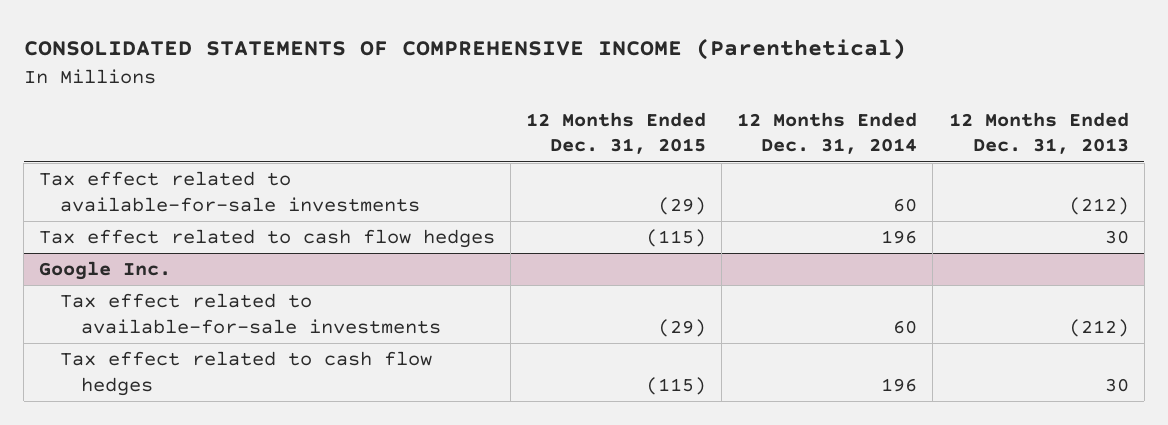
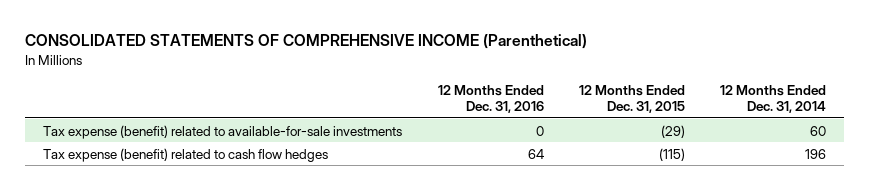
[948,111,1129,155] 12 Months Ended Dec. 31, 2013 -> none
none -> [437,84,544,113] 12 Months Ended Dec. 31, 2016
[39,261,172,281] Google Inc. -> none
[60,293,442,335] Tax effect related to available-for-sale investments -> none
[60,351,433,397] Tax effect related to cash flow hedges -> none
[39,171,421,213] Tax effect related to available-for-sale investments -> [43,124,403,139] Tax expense (benefit) related to available-for-sale investments
[39,229,496,249] Tax effect related to cash flow hedges -> [43,147,329,162] Tax expense (benefit) related to cash flow hedges

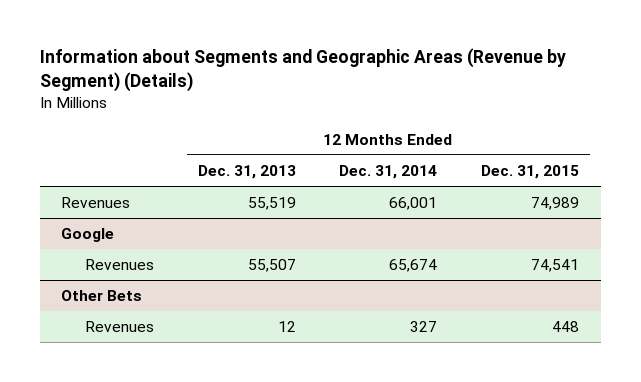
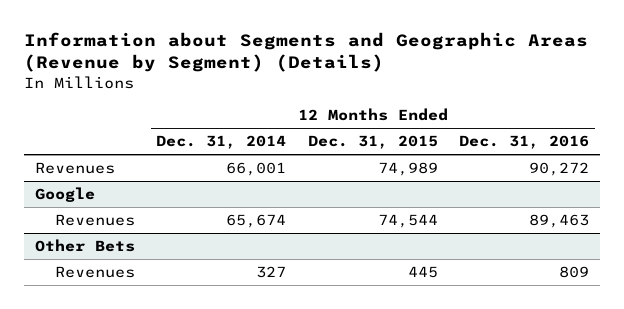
[197,165,296,180] Dec. 31, 2013 -> none
none -> [459,135,590,150] Dec. 31, 2016
[531,259,580,273] 74,541 -> [377,214,438,229] 74,544
[552,321,580,333] 448 -> [407,266,438,279] 445

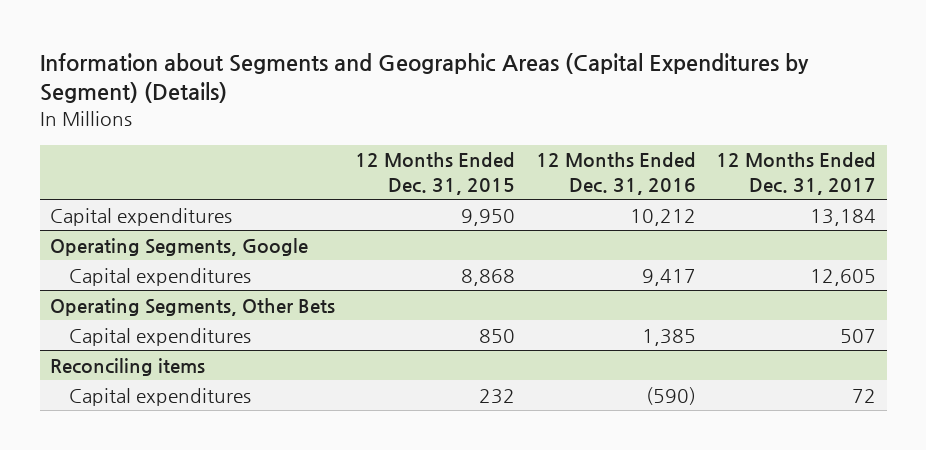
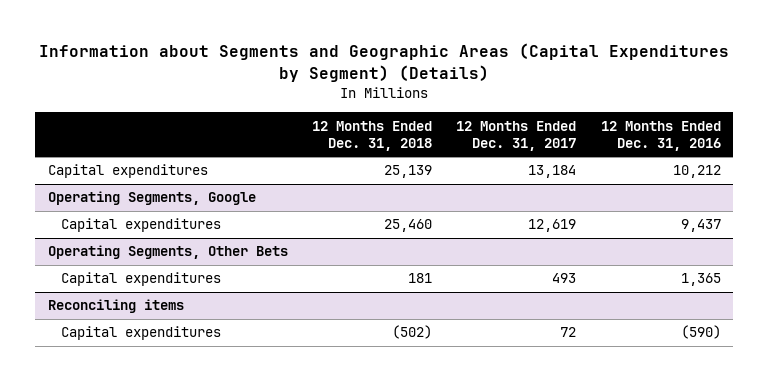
[355,152,516,195] 12 Months Ended Dec. 31, 2015 -> none
none -> [312,120,433,152] 12 Months Ended Dec. 31, 2018
[641,268,696,286] 9,417 -> [680,219,721,233] 9,437
[810,268,877,286] 12,605 -> [528,219,577,233] 12,619
[641,328,696,346] 1,385 -> [680,273,721,287] 1,365
[840,328,877,343] 507 -> [552,273,577,284] 493

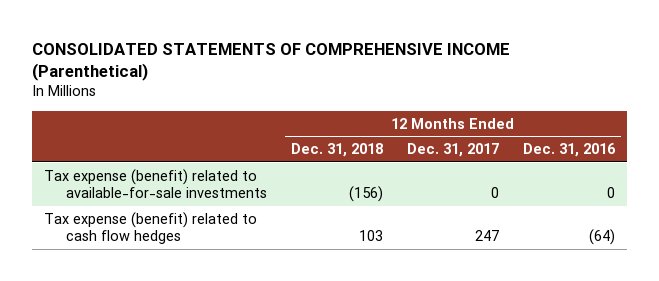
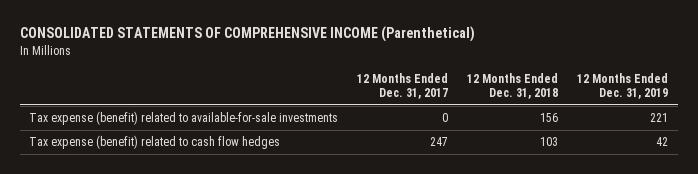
[522,143,616,158] Dec. 31, 2016 -> none
none -> [577,72,669,100] 12 Months Ended Dec. 31, 2019
[348,186,383,203] (156) -> [540,113,559,123] 156

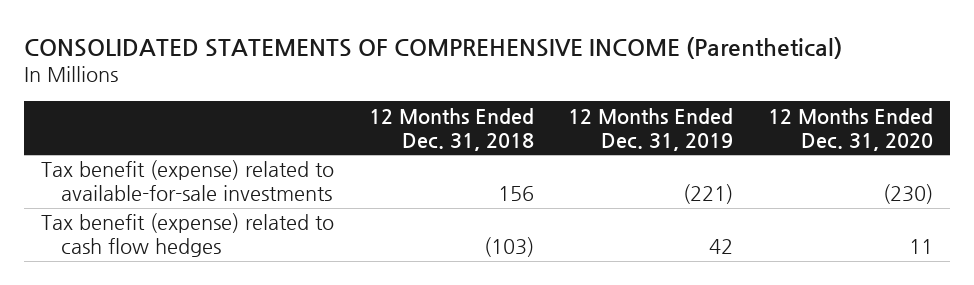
[357,72,449,100] 12 Months Ended Dec. 31, 2017 -> none
none -> [767,107,933,151] 12 Months Ended Dec. 31, 2020
[29,111,339,126] Tax expense (benefit) related to available-for-sale investments -> [41,160,335,202] Tax benefit (expense) related to available-for-sale investments
[650,113,669,123] 221 -> [683,184,734,205] (221)
[29,135,281,150] Tax expense (benefit) related to cash flow hedges -> [41,213,335,258] Tax benefit (expense) related to cash flow hedges
[540,137,559,147] 103 -> [483,237,534,258] (103)

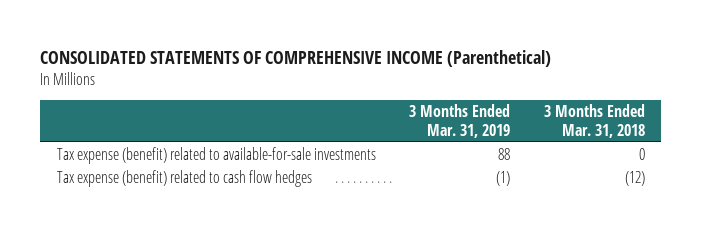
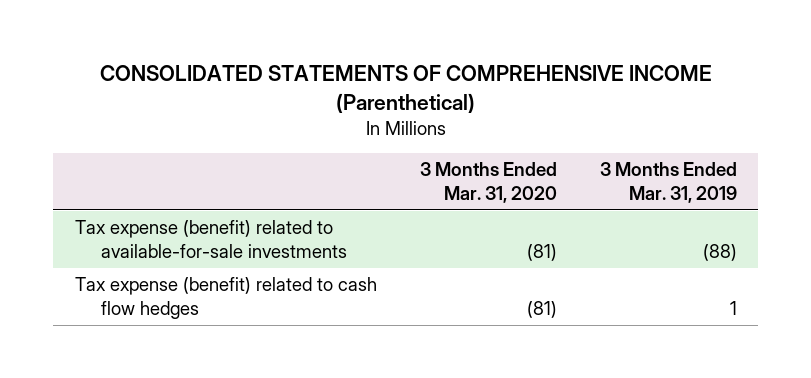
[543,104,645,138] 3 Months Ended Mar. 31, 2018 -> none
none -> [419,162,557,203] 3 Months Ended Mar. 31, 2020
[498,147,511,160] 88 -> [702,243,737,261] (88)
[496,170,511,186] (1) -> [729,300,737,315] 1

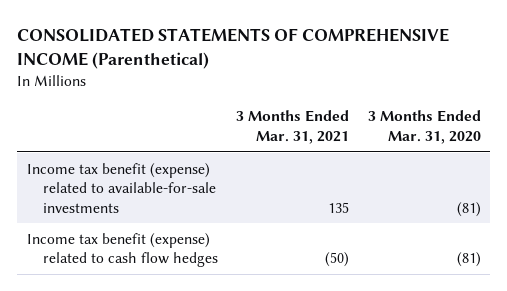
[599,162,737,203] 3 Months Ended Mar. 31, 2019 -> none
none -> [236,110,350,145] 3 Months Ended Mar. 31, 2021
[74,220,347,258] Tax expense (benefit) related to available-for-sale investments -> [26,162,216,213] Income tax benefit (expense) related to available-for-sale investments
[74,277,377,319] Tax expense (benefit) related to cash flow hedges -> [26,232,218,268] Income tax benefit (expense) related to cash flow hedges

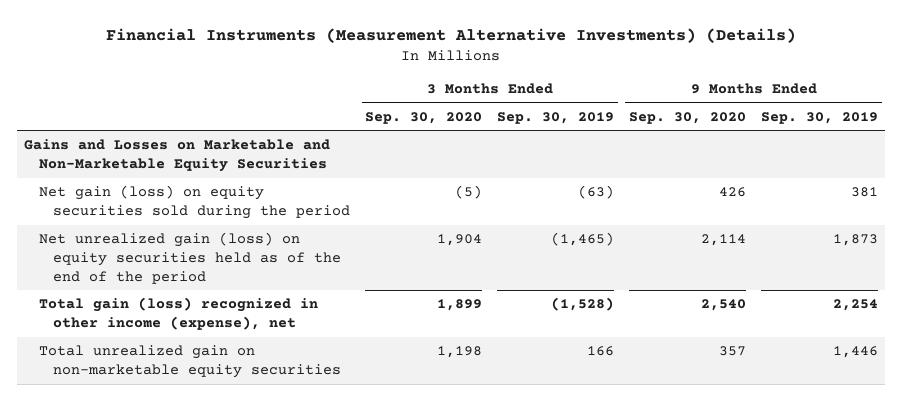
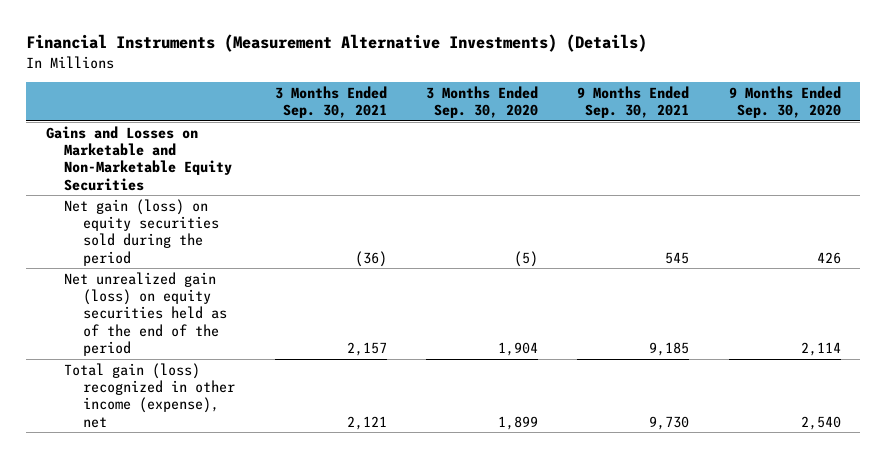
[497,111,615,124] Sep. 30, 2019 -> none
[760,111,878,124] Sep. 30, 2019 -> none
none -> [274,85,387,119] 3 Months Ended Sep. 30, 2021
none -> [577,85,690,119] 9 Months Ended Sep. 30, 2021
[38,345,342,378] Total unrealized gain on non-marketable equity securities -> none

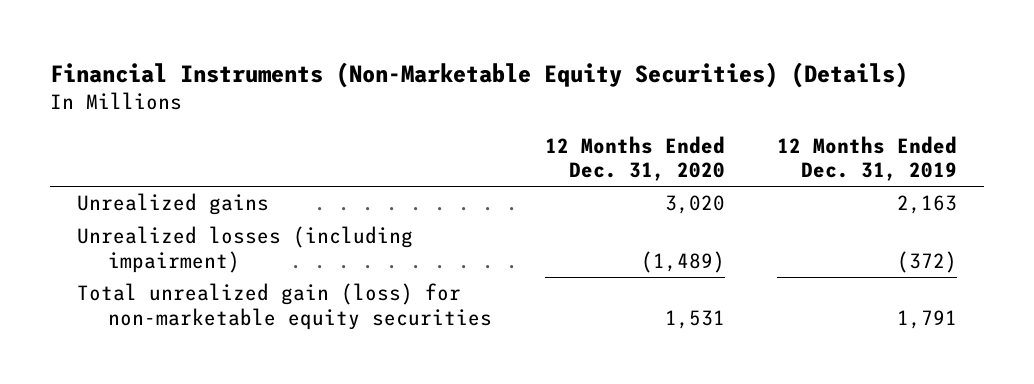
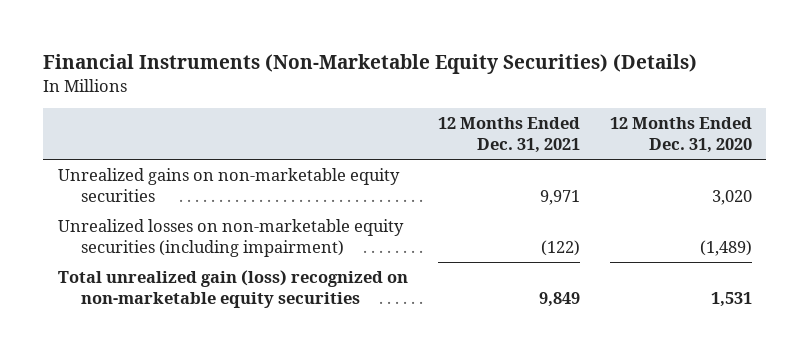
[777,135,958,182] 12 Months Ended Dec. 31, 2019 -> none
none -> [437,117,580,154] 12 Months Ended Dec. 31, 2021
[76,193,269,216] Unrealized gains -> [58,168,401,202] Unrealized gains on non-marketable equity securities
[76,226,413,273] Unrealized losses (including impairment) -> [58,219,405,257] Unrealized losses on non-marketable equity securities (including impairment)
[76,283,493,330] Total unrealized gain (loss) for non-marketable equity securities -> [58,270,409,308] Total unrealized gain (loss) recognized on non-marketable equity securities

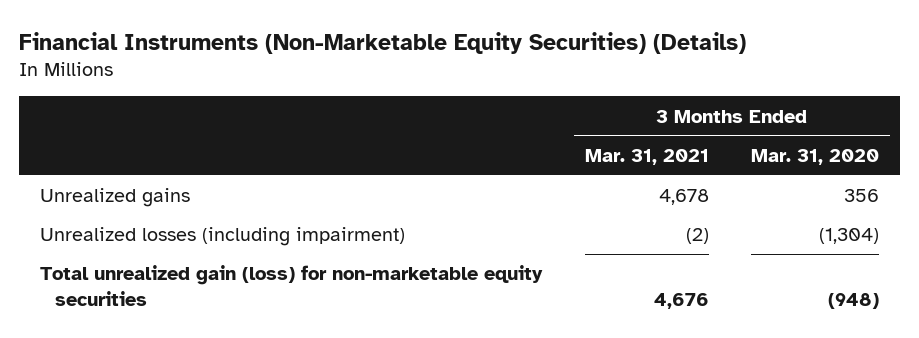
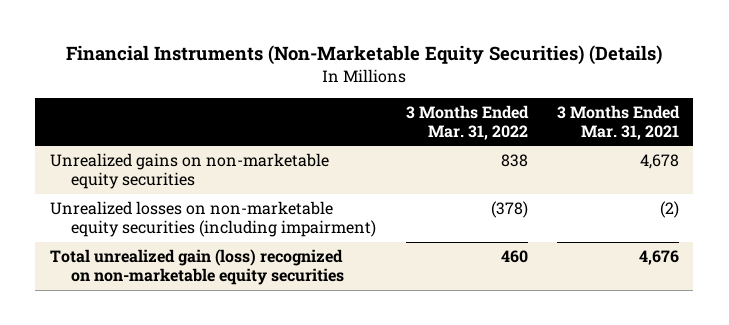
[751,148,880,165] Mar. 31, 2020 -> none
none -> [405,104,529,141] 3 Months Ended Mar. 31, 2022
[40,188,191,208] Unrealized gains -> [49,152,329,190] Unrealized gains on non-marketable equity securities
[40,227,406,247] Unrealized losses (including impairment) -> [49,200,377,238] Unrealized losses on non-marketable equity securities (including impairment)
[40,265,544,306] Total unrealized gain (loss) for non-marketable equity securities -> [49,248,345,286] Total unrealized gain (loss) recognized on non-marketable equity securities

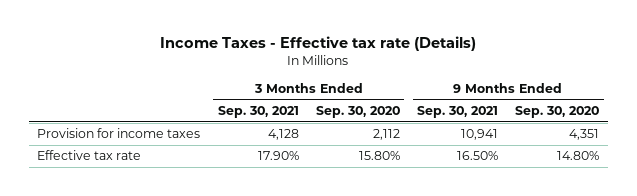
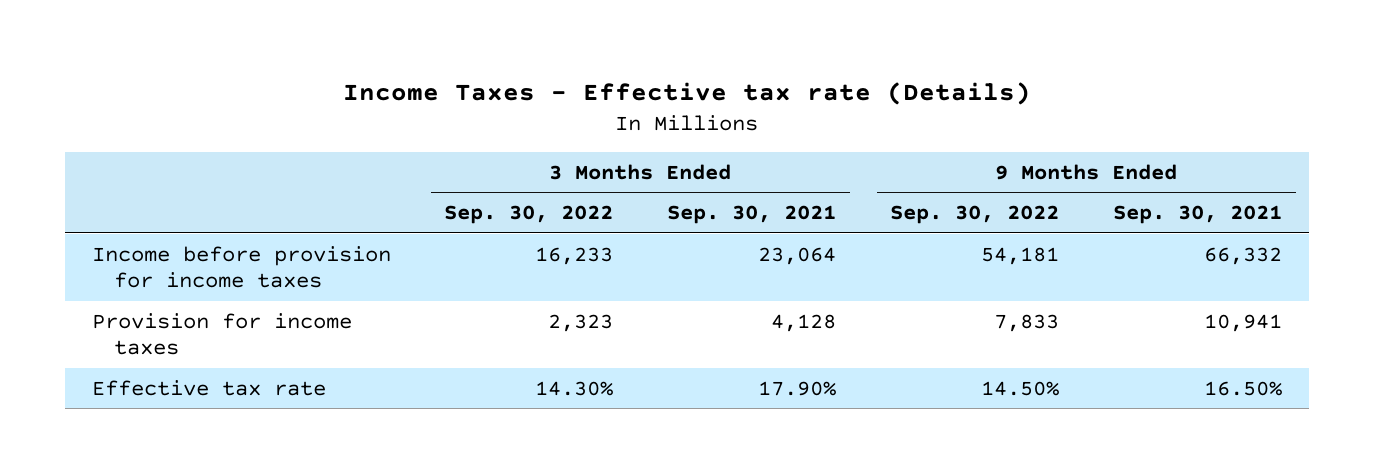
[315,106,400,119] Sep. 30, 2020 -> none
[515,106,600,119] Sep. 30, 2020 -> none
none -> [444,205,614,225] Sep. 30, 2022
none -> [890,205,1060,225] Sep. 30, 2022
none -> [91,245,391,289] Income before provision for income taxes

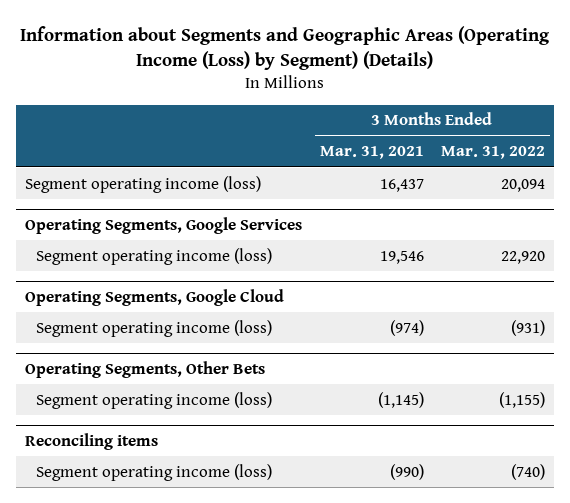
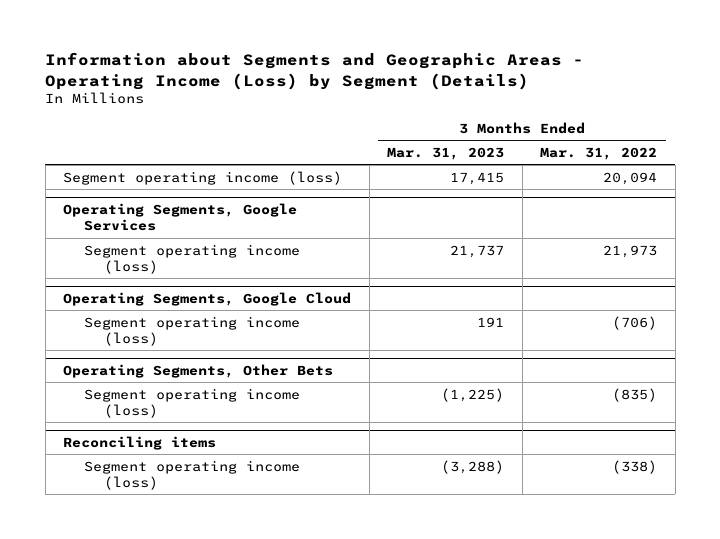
[20,26,551,71] Information about Segments and Geographic Areas (Operating Income (Loss) by Segment) (Details) -> [45,52,585,90] Information about Segments and Geographic Areas - Operating Income (Loss) by Segment (Details)
[319,146,424,160] Mar. 31, 2021 -> none
none -> [387,146,505,160] Mar. 31, 2023
[501,250,546,264] 22,920 -> [603,244,658,258] 21,973
[511,319,546,336] (931) -> [612,315,658,330] (706)
[499,391,546,408] (1,155) -> [612,387,658,402] (835)
[511,463,546,480] (740) -> [612,459,658,474] (338)

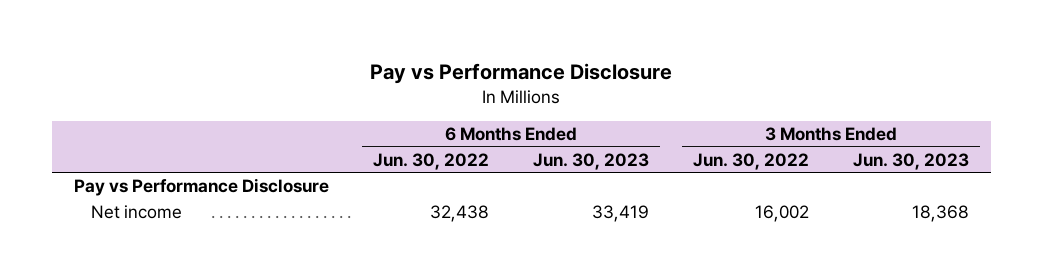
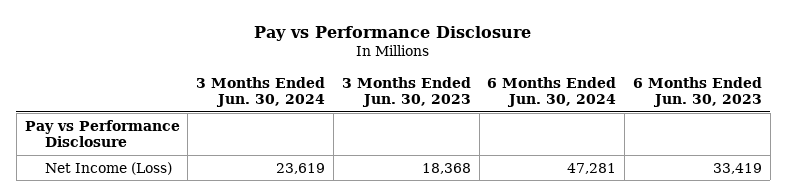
[372,152,489,170] Jun. 30, 2022 -> none
[693,152,810,170] Jun. 30, 2022 -> none
none -> [196,76,326,107] 3 Months Ended Jun. 30, 2024
none -> [487,76,617,107] 6 Months Ended Jun. 30, 2024
[90,205,182,220] Net income -> [44,161,172,175] Net Income (Loss)

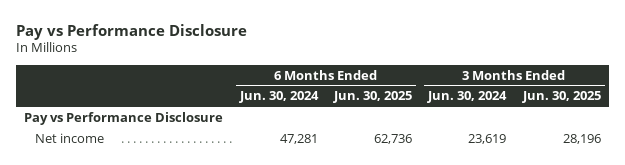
[341,76,471,107] 3 Months Ended Jun. 30, 2023 -> none
[633,76,763,107] 6 Months Ended Jun. 30, 2023 -> none
none -> [332,91,412,104] Jun. 30, 2025
none -> [521,91,601,104] Jun. 30, 2025
[44,161,172,175] Net Income (Loss) -> [35,132,105,143] Net income

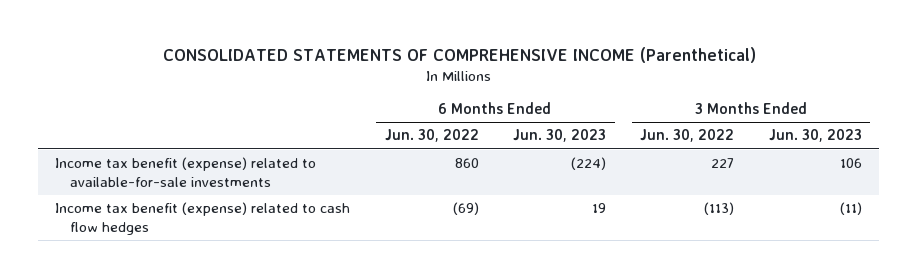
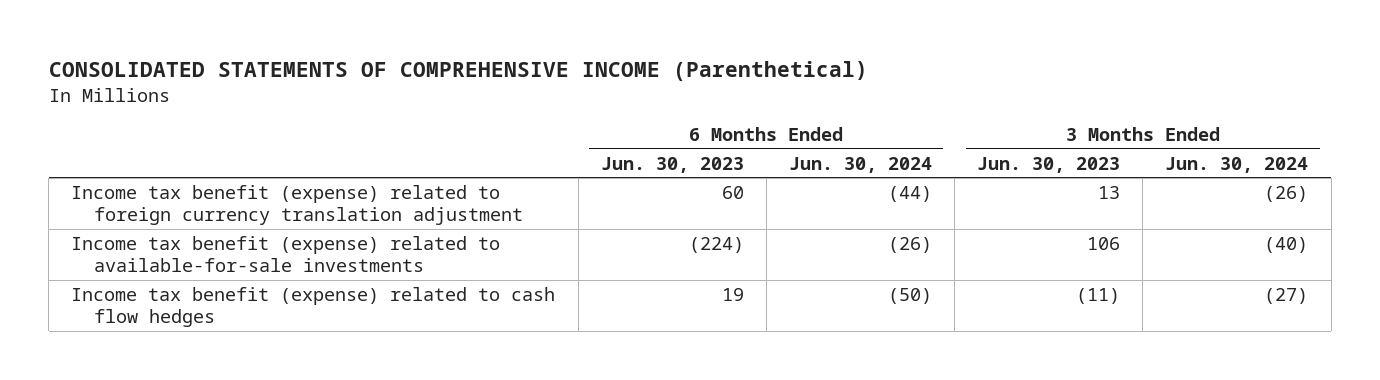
[384,129,479,143] Jun. 30, 2022 -> none
[640,129,735,143] Jun. 30, 2022 -> none
none -> [788,156,932,173] Jun. 30, 2024
none -> [1165,156,1309,173] Jun. 30, 2024
none -> [71,184,524,226] Income tax benefit (expense) related to foreign currency translation adjustment

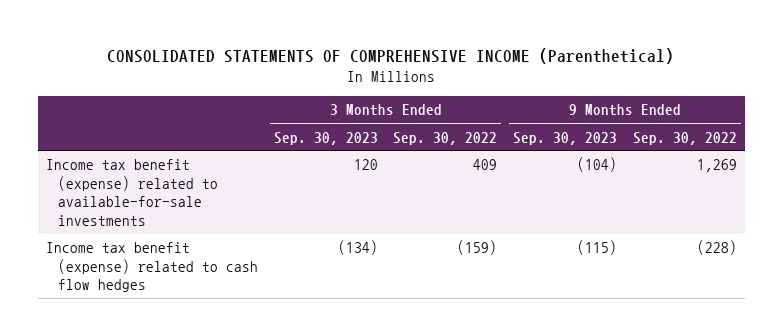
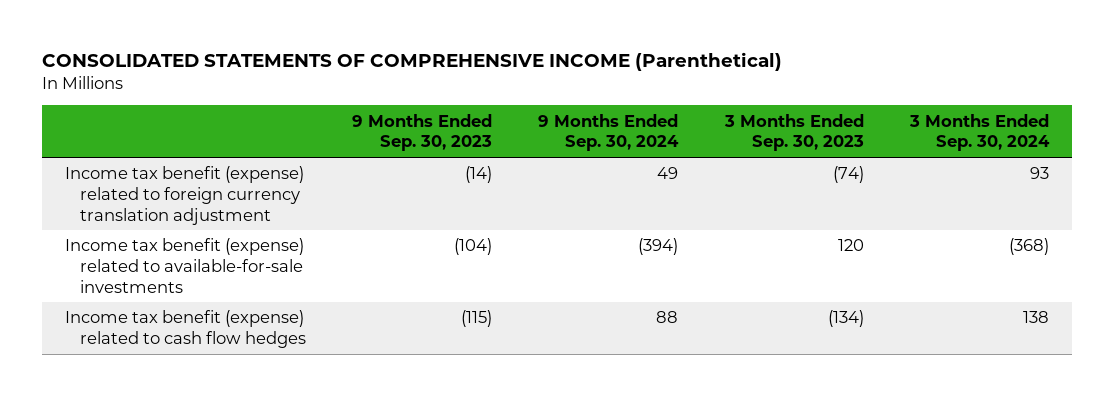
[393,131,498,145] Sep. 30, 2022 -> none
[632,131,737,145] Sep. 30, 2022 -> none
none -> [538,113,680,152] 9 Months Ended Sep. 30, 2024
none -> [908,113,1050,152] 3 Months Ended Sep. 30, 2024
none -> [65,166,305,225] Income tax benefit (expense) related to foreign currency translation adjustment

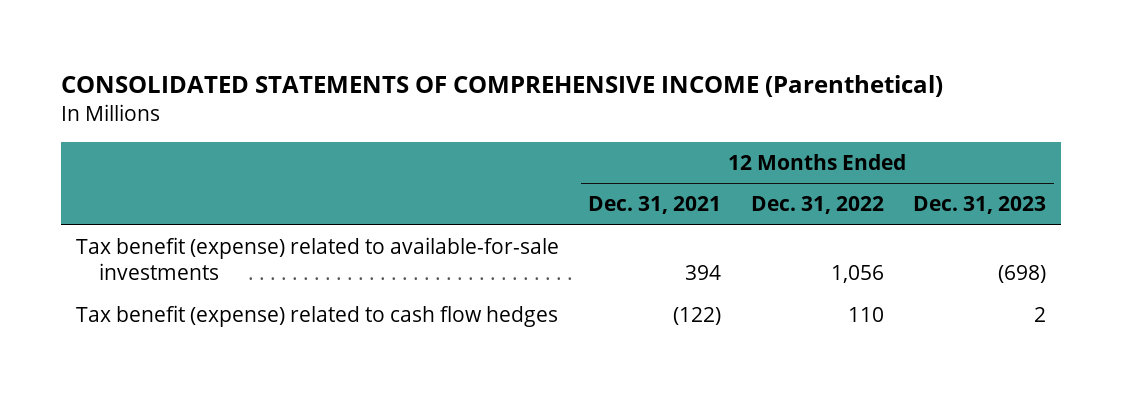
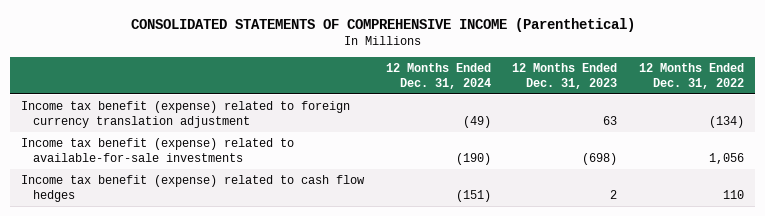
[588,196,722,215] Dec. 31, 2021 -> none
none -> [385,63,491,90] 12 Months Ended Dec. 31, 2024
none -> [20,100,350,128] Income tax benefit (expense) related to foreign currency translation adjustment
[75,237,559,281] Tax benefit (expense) related to available-for-sale investments -> [20,137,294,162] Income tax benefit (expense) related to available-for-sale investments
[75,305,558,328] Tax benefit (expense) related to cash flow hedges -> [20,174,365,202] Income tax benefit (expense) related to cash flow hedges

